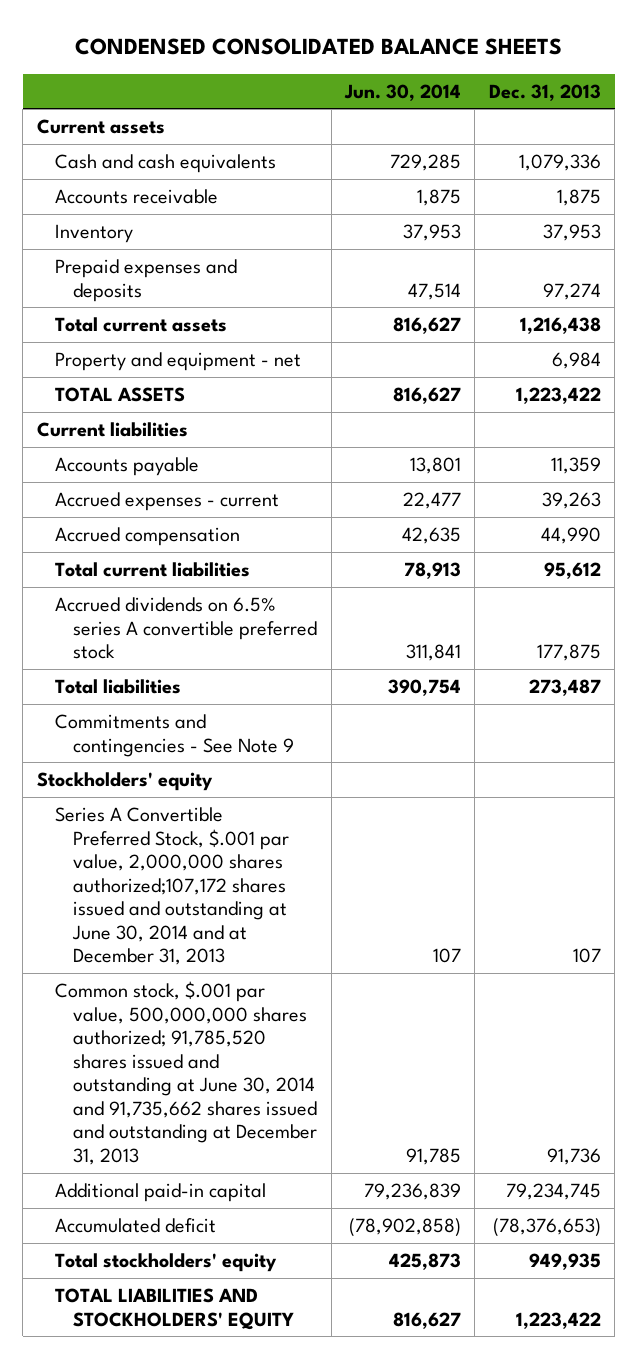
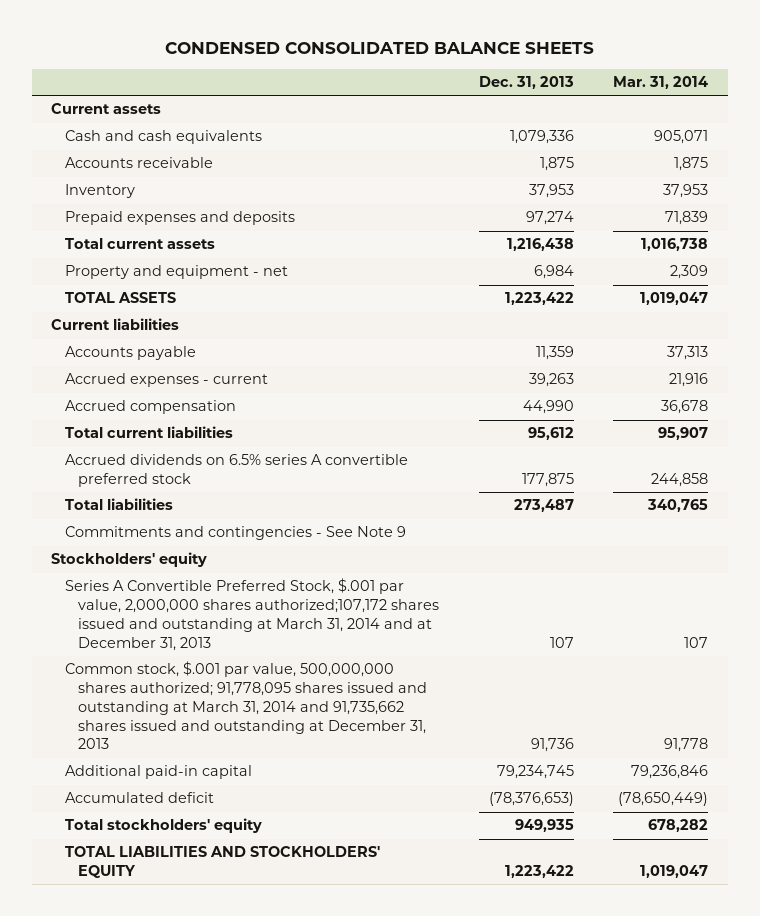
[343,83,461,101] Jun. 30, 2014 -> none
none -> [613,76,709,90] Mar. 31, 2014
[54,806,290,966] Series A Convertible Preferred Stock, $.001 par value, 2,000,000 shares authorized;107,172 shares issued and outstanding at June 30, 2014 and at December 31, 2013 -> [64,578,439,651] Series A Convertible Preferred Stock, $.001 par value, 2,000,000 shares authorized;107,172 shares issued and outstanding at March 31, 2014 and at December 31, 2013
[54,980,318,1165] Common stock, $.001 par value, 500,000,000 shares authorized; 91,785,520 shares issued and outstanding at June 30, 2014 and 91,735,662 shares issued and outstanding at December 31, 2013 -> [64,661,427,750] Common stock, $.001 par value, 500,000,000 shares authorized; 91,778,095 shares issued and outstanding at March 31, 2014 and 91,735,662 shares issued and outstanding at December 31, 2013

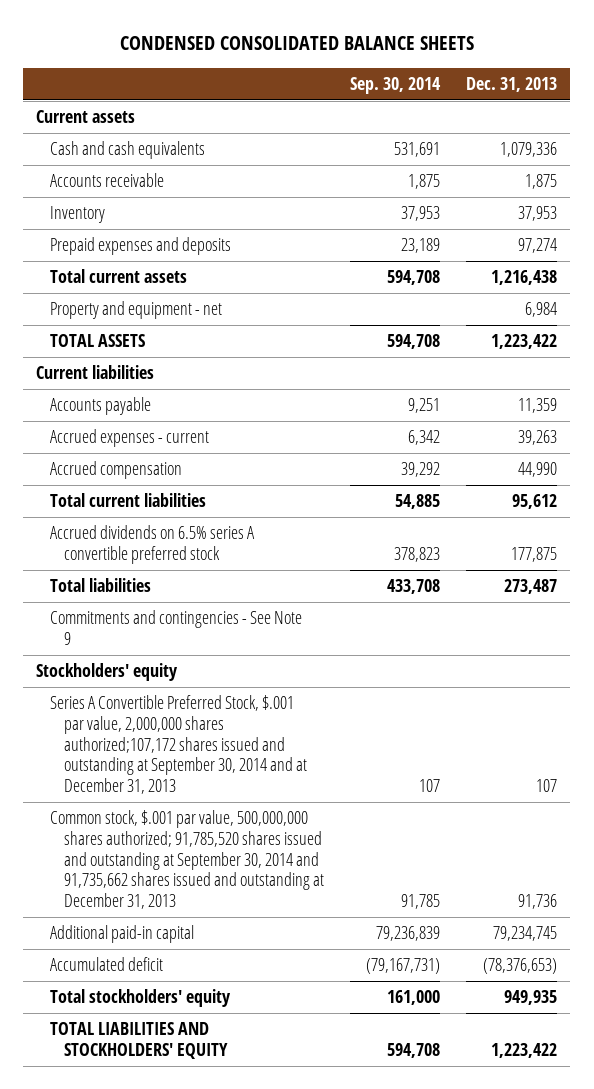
[613,76,709,90] Mar. 31, 2014 -> none
none -> [350,76,442,94] Sep. 30, 2014
[64,578,439,651] Series A Convertible Preferred Stock, $.001 par value, 2,000,000 shares authorized;107,172 shares issued and outstanding at March 31, 2014 and at December 31, 2013 -> [50,695,307,794] Series A Convertible Preferred Stock, $.001 par value, 2,000,000 shares authorized;107,172 shares issued and outstanding at September 30, 2014 and at December 31, 2013
[64,661,427,750] Common stock, $.001 par value, 500,000,000 shares authorized; 91,778,095 shares issued and outstanding at March 31, 2014 and 91,735,662 shares issued and outstanding at December 31, 2013 -> [50,810,324,909] Common stock, $.001 par value, 500,000,000 shares authorized; 91,785,520 shares issued and outstanding at September 30, 2014 and 91,735,662 shares issued and outstanding at December 31, 2013

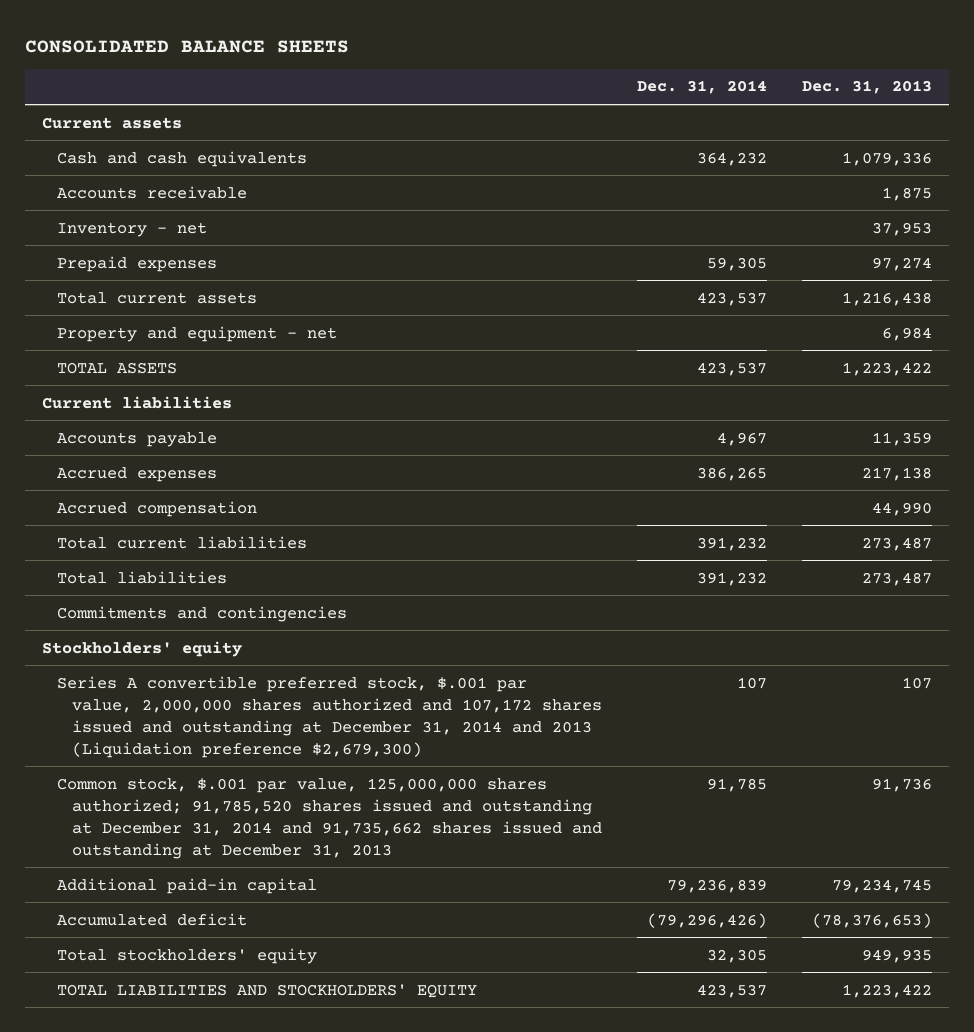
[119,36,474,51] CONDENSED CONSOLIDATED BALANCE SHEETS -> [24,39,349,53] CONSOLIDATED BALANCE SHEETS
[350,76,442,94] Sep. 30, 2014 -> none
none -> [636,80,767,95] Dec. 31, 2014
[50,206,106,224] Inventory -> [57,221,208,237] Inventory - net
[50,237,232,256] Prepaid expenses and deposits -> [57,255,218,272] Prepaid expenses
[50,429,210,448] Accrued expenses - current -> [57,466,218,482] Accrued expenses
[518,430,558,446] 39,263 -> [861,466,932,481] 217,138
[50,525,256,564] Accrued dividends on 6.5% series A convertible preferred stock -> none
[512,494,558,510] 95,612 -> [861,536,932,551] 273,487
[50,610,303,645] Commitments and contingencies - See Note 9 -> [57,605,348,622] Commitments and contingencies
[50,695,307,794] Series A Convertible Preferred Stock, $.001 par value, 2,000,000 shares authorized;107,172 shares issued and outstanding at September 30, 2014 and at December 31, 2013 -> [57,675,603,758] Series A convertible preferred stock, $.001 par value, 2,000,000 shares authorized and 107,172 shares issued and outstanding at December 31, 2014 and 2013 (Liquidation preference $2,679,300)
[50,810,324,909] Common stock, $.001 par value, 500,000,000 shares authorized; 91,785,520 shares issued and outstanding at September 30, 2014 and 91,735,662 shares issued and outstanding at December 31, 2013 -> [57,777,603,859] Common stock, $.001 par value, 125,000,000 shares authorized; 91,785,520 shares issued and outstanding at December 31, 2014 and 91,735,662 shares issued and outstanding at December 31, 2013

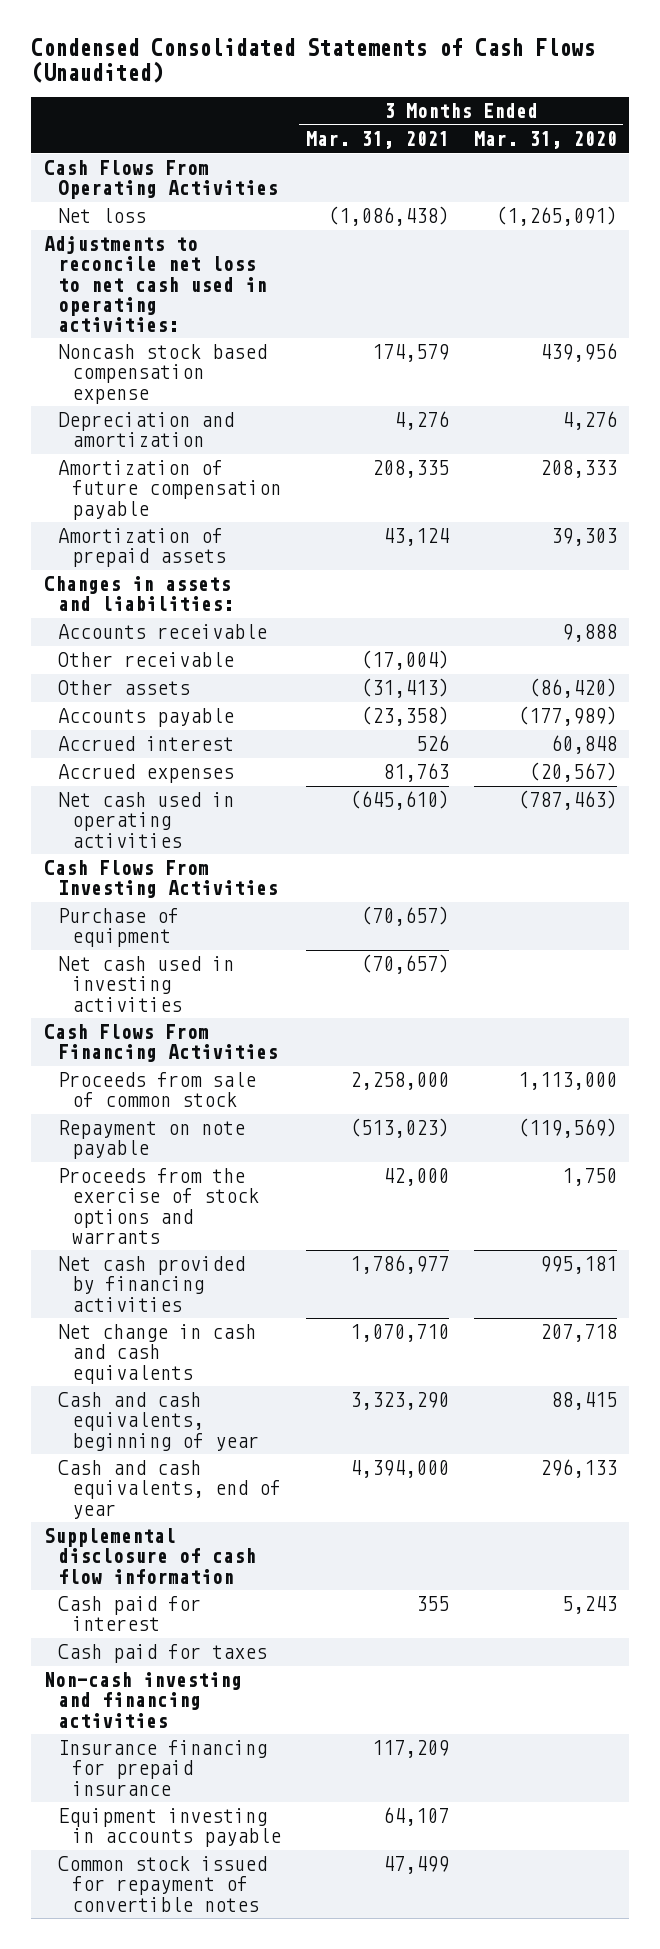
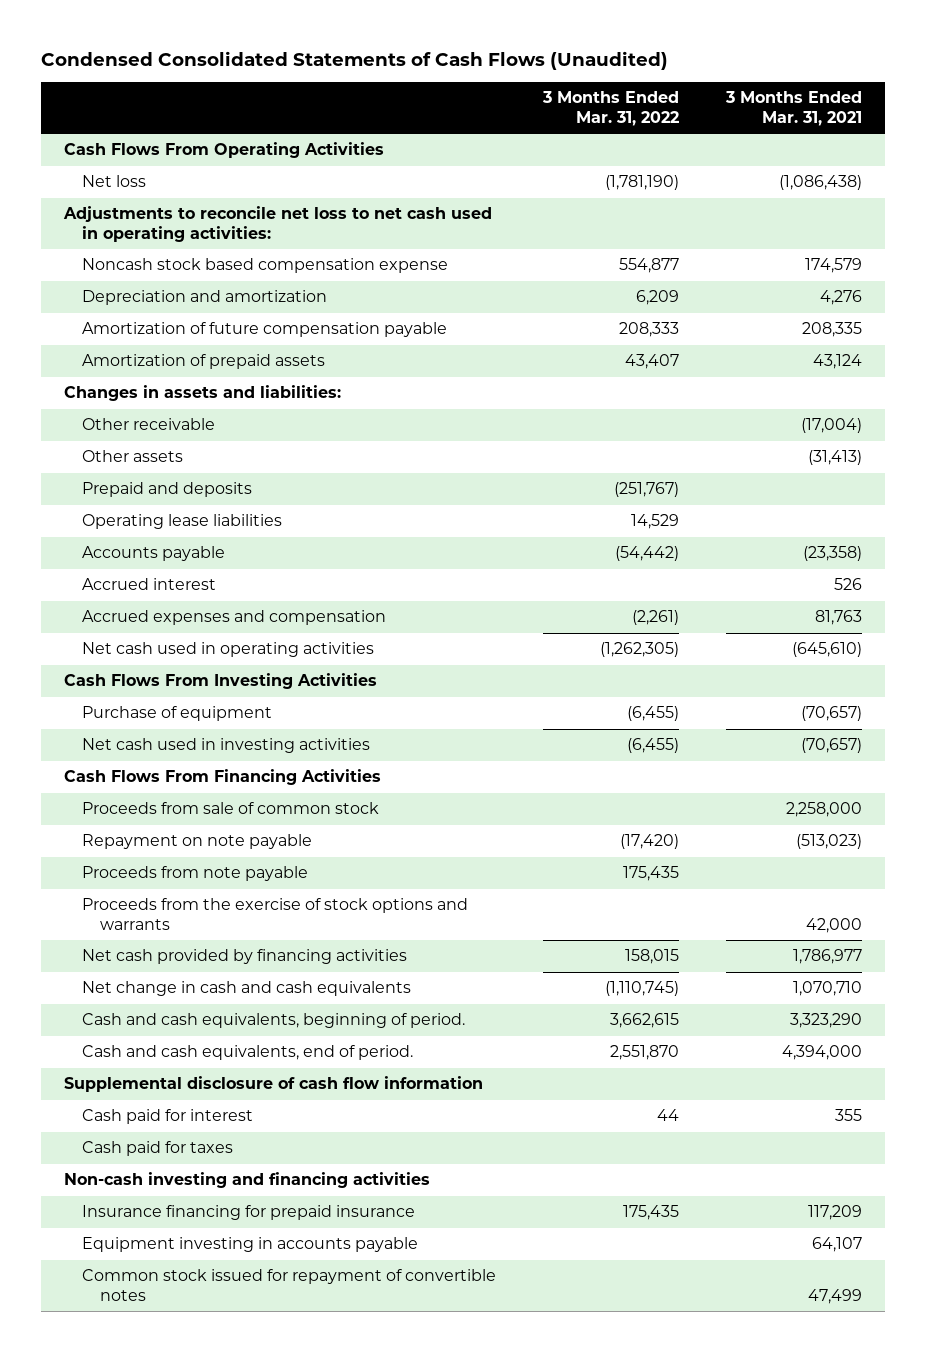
[473,131,617,150] Mar. 31, 2020 -> none
none -> [542,91,680,126] 3 Months Ended Mar. 31, 2022
[57,624,267,640] Accounts receivable -> none
none -> [82,482,253,498] Prepaid and deposits
none -> [82,514,283,530] Operating lease liabilities
[57,764,234,784] Accrued expenses -> [82,610,387,626] Accrued expenses and compensation
none -> [82,866,309,882] Proceeds from note payable
[57,1392,259,1451] Cash and cash equivalents, beginning of year -> [82,1013,466,1029] Cash and cash equivalents, beginning of period.
[57,1460,281,1519] Cash and cash equivalents, end of year -> [82,1045,414,1061] Cash and cash equivalents, end of period.

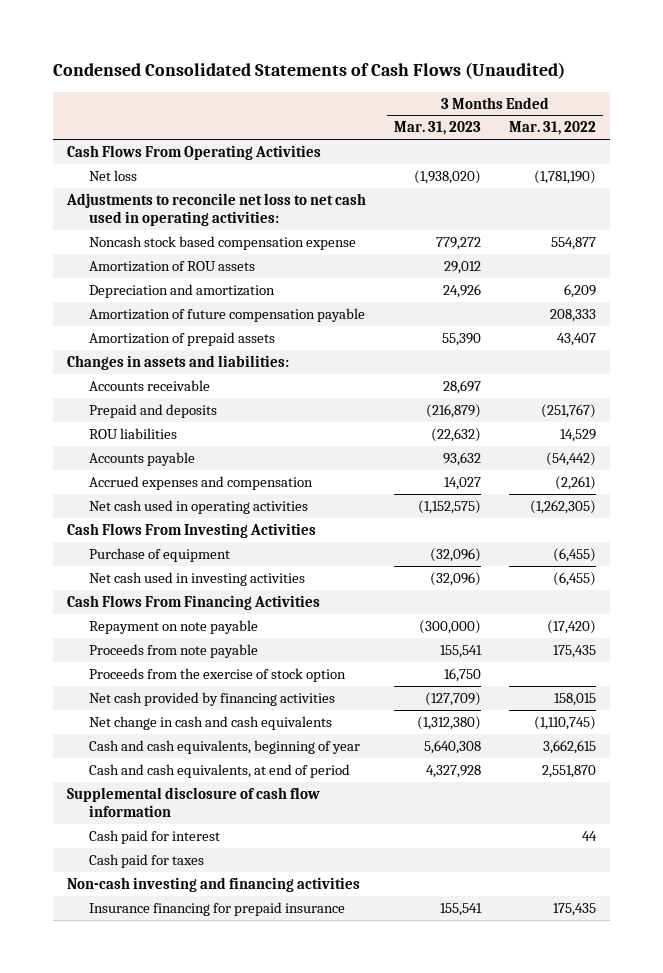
[724,91,862,126] 3 Months Ended Mar. 31, 2021 -> none
none -> [393,121,481,136] Mar. 31, 2023
none -> [88,261,255,273] Amortization of ROU assets
[82,418,216,431] Other receivable -> none
[82,450,184,463] Other assets -> none
none -> [88,380,210,392] Accounts receivable
[82,514,283,530] Operating lease liabilities -> [88,428,177,440] ROU liabilities
[82,578,217,591] Accrued interest -> none
[82,802,380,815] Proceeds from sale of common stock -> none
[82,898,469,931] Proceeds from the exercise of stock options and warrants -> [88,668,346,683] Proceeds from the exercise of stock option
[82,1013,466,1029] Cash and cash equivalents, beginning of period. -> [88,740,360,755] Cash and cash equivalents, beginning of year
[82,1045,414,1061] Cash and cash equivalents, end of period. -> [88,764,350,779] Cash and cash equivalents, at end of period
[82,1237,419,1253] Equipment investing in accounts payable -> none
[82,1269,497,1302] Common stock issued for repayment of convertible notes -> none

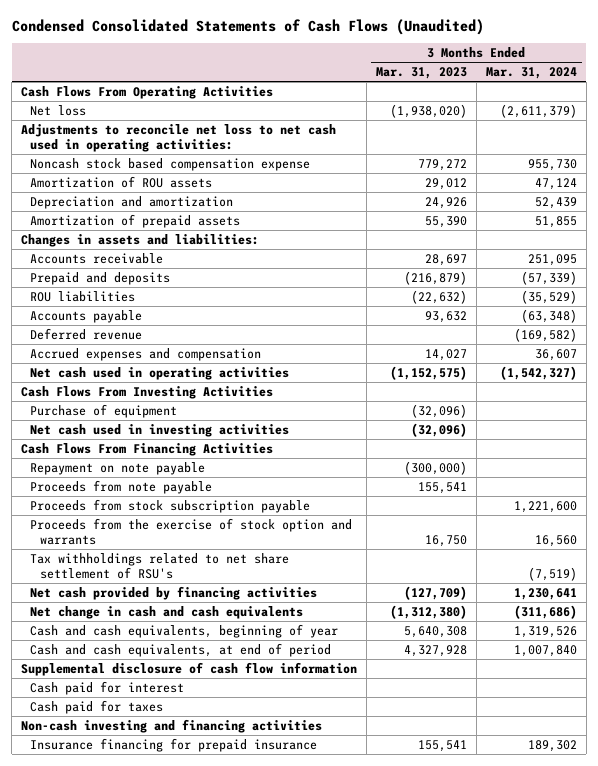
[508,121,596,136] Mar. 31, 2022 -> none
none -> [485,67,577,80] Mar. 31, 2024
[88,308,365,323] Amortization of future compensation payable -> none
none -> [30,327,143,340] Deferred revenue
none -> [30,498,311,513] Proceeds from stock subscription payable
[88,668,346,683] Proceeds from the exercise of stock option -> [30,517,353,545] Proceeds from the exercise of stock option and warrants
none -> [30,552,290,579] Tax withholdings related to net share settlement of RSU's

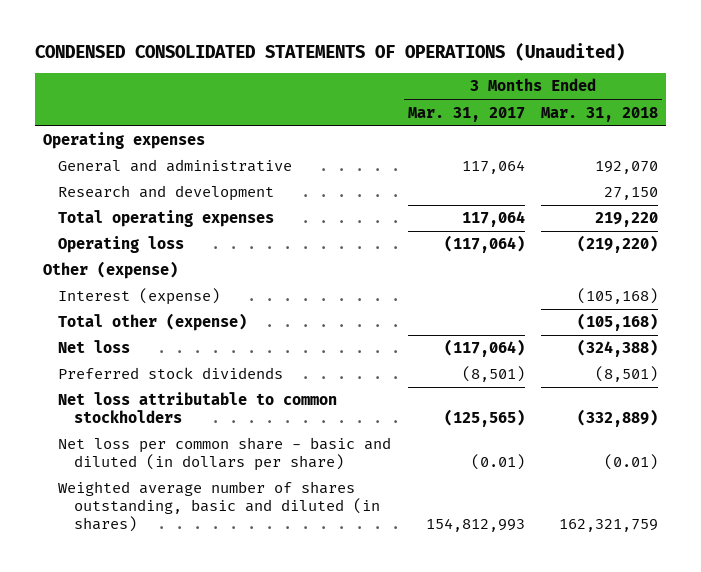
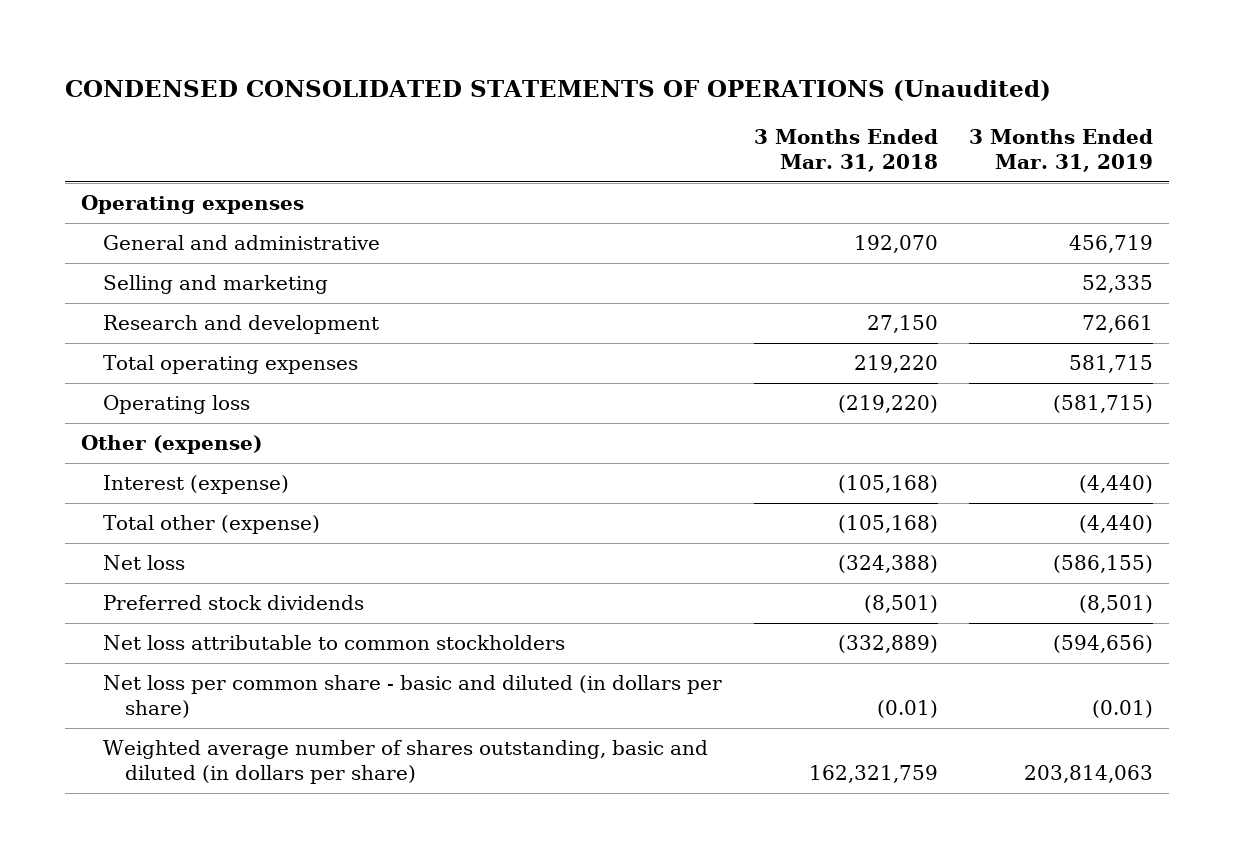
[407,106,525,122] Mar. 31, 2017 -> none
none -> [969,129,1154,173] 3 Months Ended Mar. 31, 2019
none -> [103,275,329,295] Selling and marketing
[58,481,380,533] Weighted average number of shares outstanding, basic and diluted (in shares) -> [103,740,709,785] Weighted average number of shares outstanding, basic and diluted (in dollars per share)

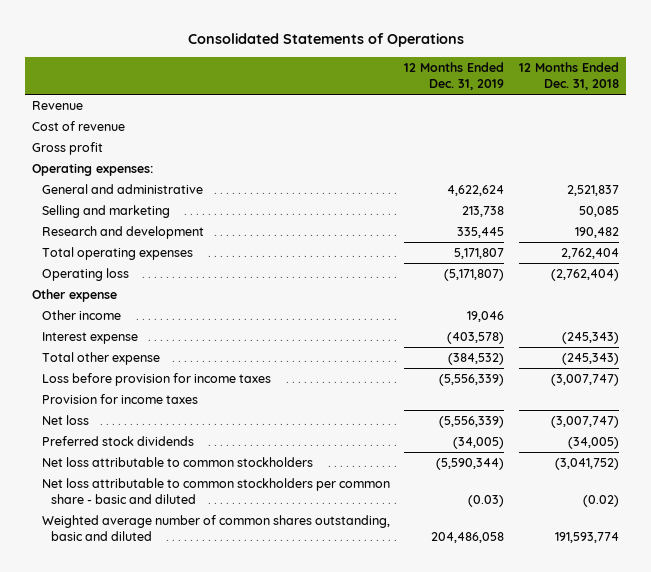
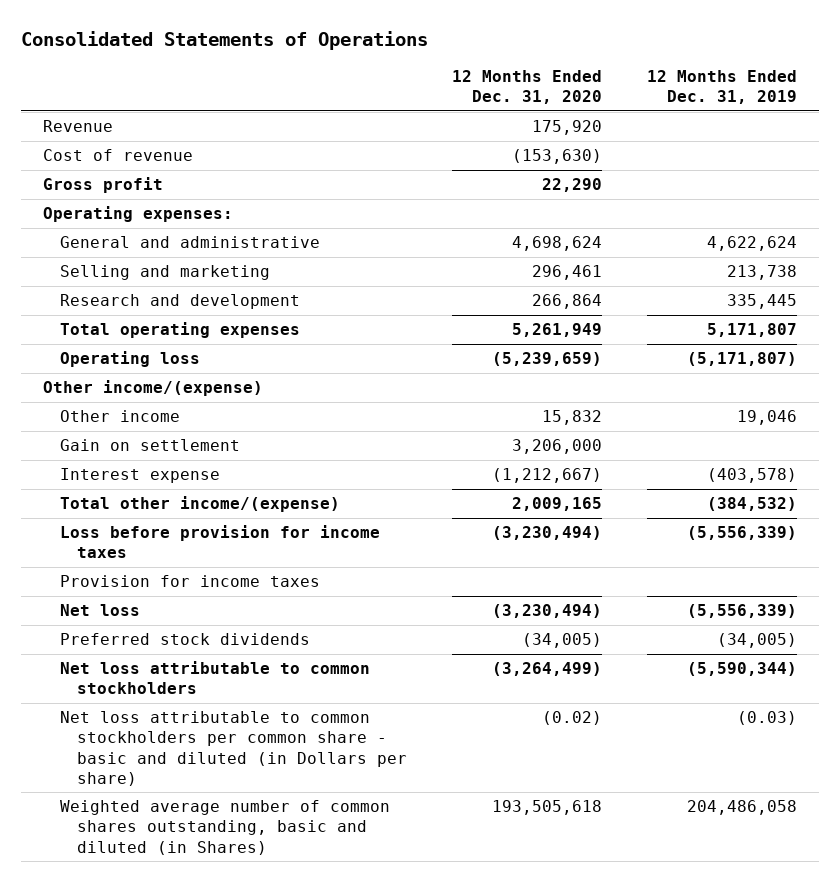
[518,62,619,91] 12 Months Ended Dec. 31, 2018 -> none
none -> [451,69,602,104] 12 Months Ended Dec. 31, 2020
[32,289,118,303] Other expense -> [43,380,264,397] Other income/(expense)
none -> [60,439,241,452] Gain on settlement
[41,352,160,366] Total other expense -> [60,496,341,513] Total other income/(expense)
[41,478,390,505] Net loss attributable to common stockholders per common share - basic and diluted -> [60,711,407,786] Net loss attributable to common stockholders per common share - basic and diluted (in Dollars per share)
[41,515,390,542] Weighted average number of common shares outstanding, basic and diluted -> [60,800,391,855] Weighted average number of common shares outstanding, basic and diluted (in Shares)

